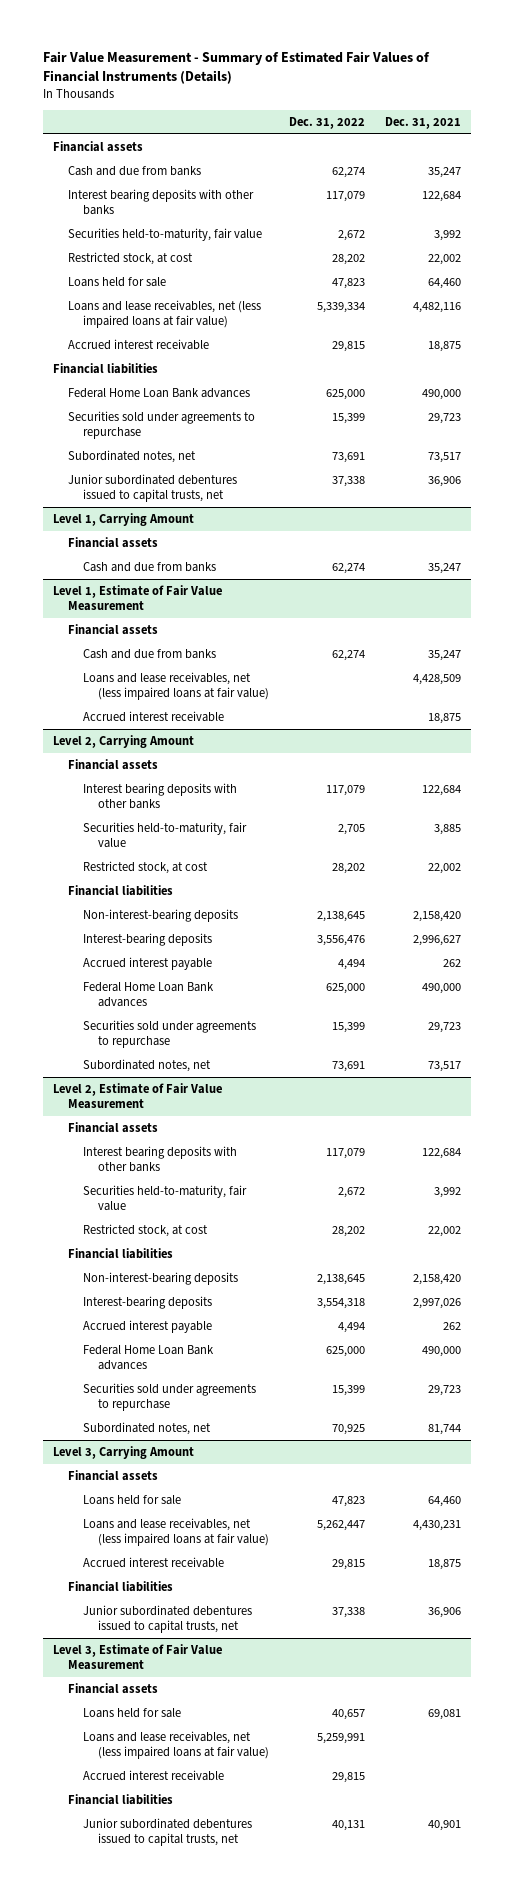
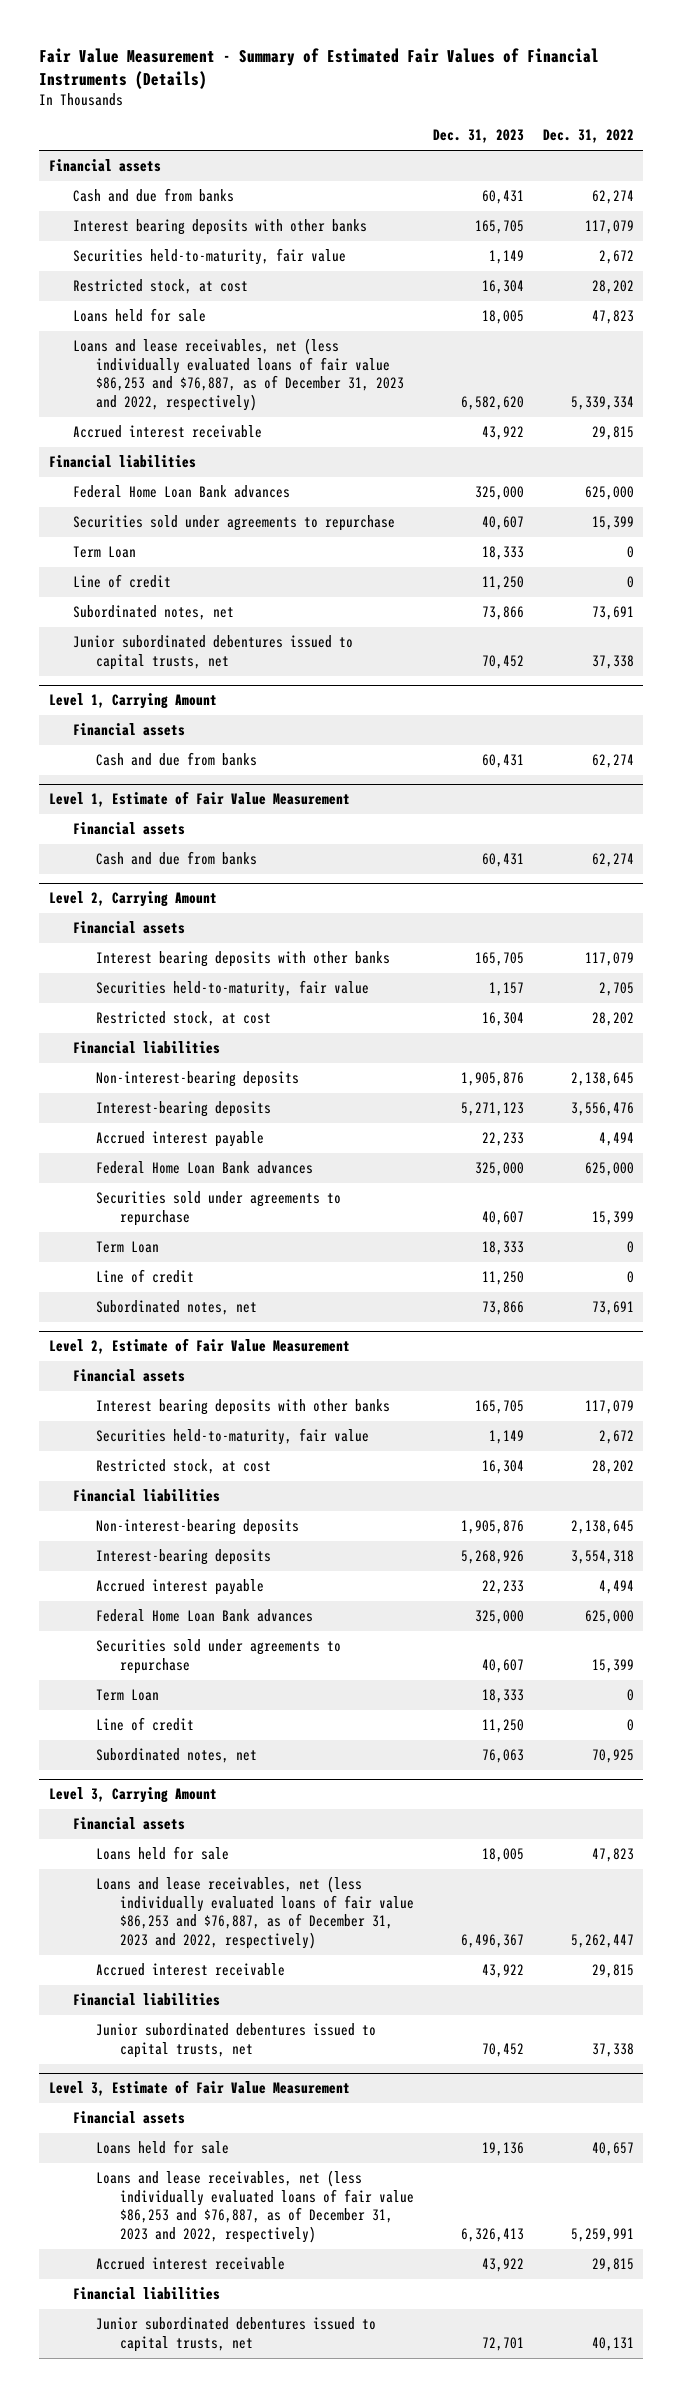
[385,117,462,130] Dec. 31, 2021 -> none
none -> [432,129,524,144] Dec. 31, 2023
[67,299,261,329] Loans and lease receivables, net (less impaired loans at fair value) -> [72,338,405,411] Loans and lease receivables, net (less individually evaluated loans of fair value $86,253 and $76,887, as of December 31, 2023 and 2022, respectively)
none -> [72,546,136,559] Term Loan
none -> [72,574,171,589] Line of credit
[83,671,270,701] Loans and lease receivables, net (less impaired loans at fair value) -> none
[83,710,225,722] Accrued interest receivable -> none
none -> [96,1241,160,1254] Term Loan
none -> [96,1269,195,1284] Line of credit
none -> [96,1689,160,1702] Term Loan
none -> [96,1717,195,1732] Line of credit
[83,1517,270,1547] Loans and lease receivables, net (less impaired loans at fair value) -> [96,1876,414,1949] Loans and lease receivables, net (less individually evaluated loans of fair value $86,253 and $76,887, as of December 31, 2023 and 2022, respectively)
[83,1730,270,1760] Loans and lease receivables, net (less impaired loans at fair value) -> [96,2170,414,2243] Loans and lease receivables, net (less individually evaluated loans of fair value $86,253 and $76,887, as of December 31, 2023 and 2022, respectively)

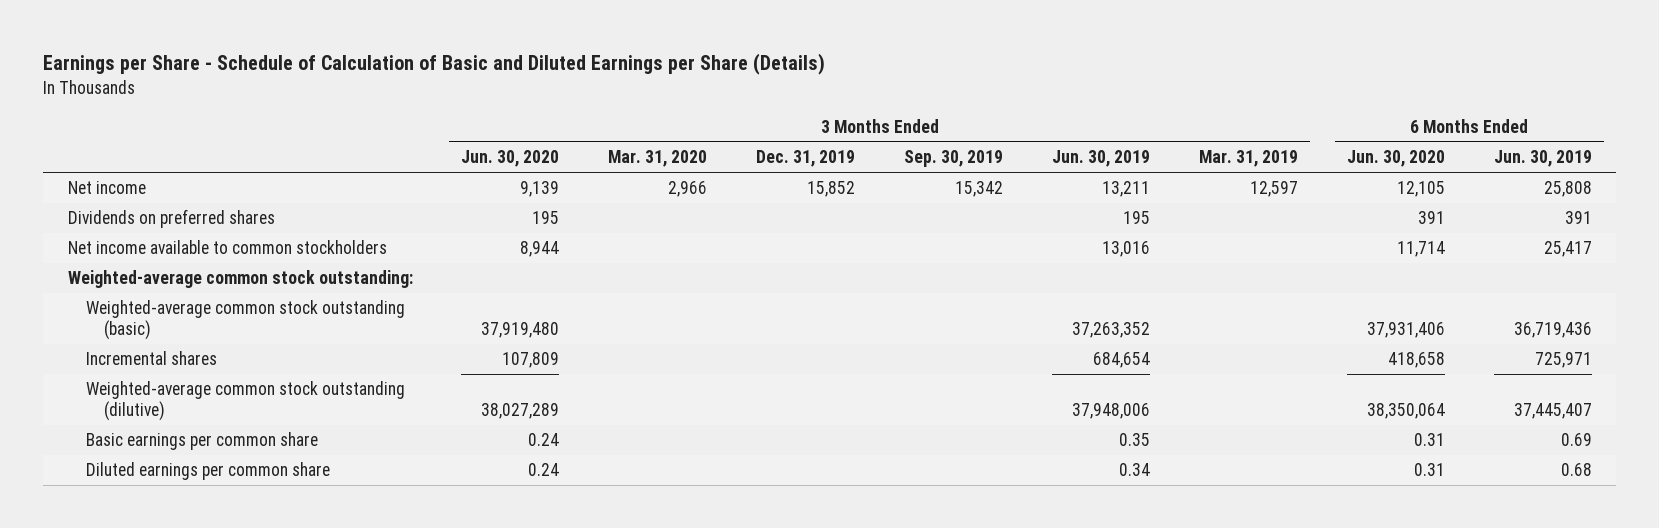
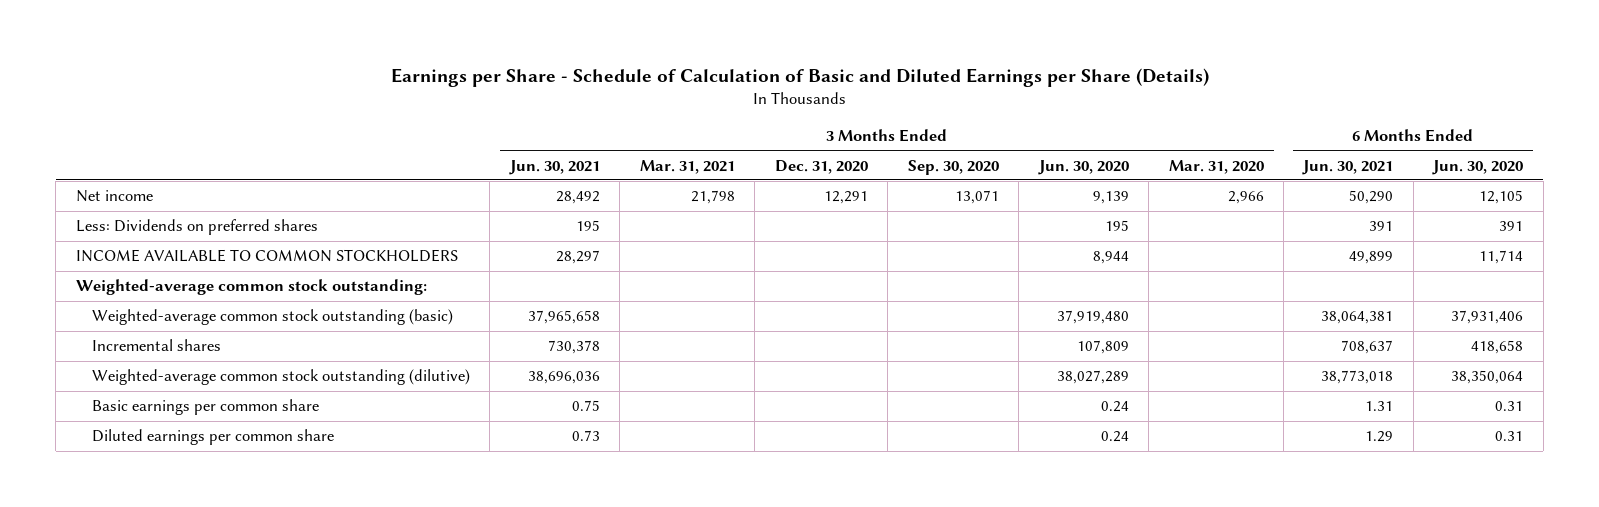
[756,150,856,168] Dec. 31, 2019 -> none
[904,150,1004,168] Sep. 30, 2019 -> none
[1052,150,1151,168] Jun. 30, 2019 -> none
[1198,150,1298,168] Mar. 31, 2019 -> none
[1493,150,1592,168] Jun. 30, 2019 -> none
none -> [508,159,600,175] Jun. 30, 2021
none -> [639,159,735,174] Mar. 31, 2021
none -> [774,159,868,174] Dec. 31, 2020
none -> [907,159,999,175] Sep. 30, 2020
none -> [1302,159,1394,175] Jun. 30, 2021
[67,209,275,229] Dividends on preferred shares -> [75,219,318,236] Less: Dividends on preferred shares
[67,240,387,255] Net income available to common stockholders -> [75,249,458,263] INCOME AVAILABLE TO COMMON STOCKHOLDERS

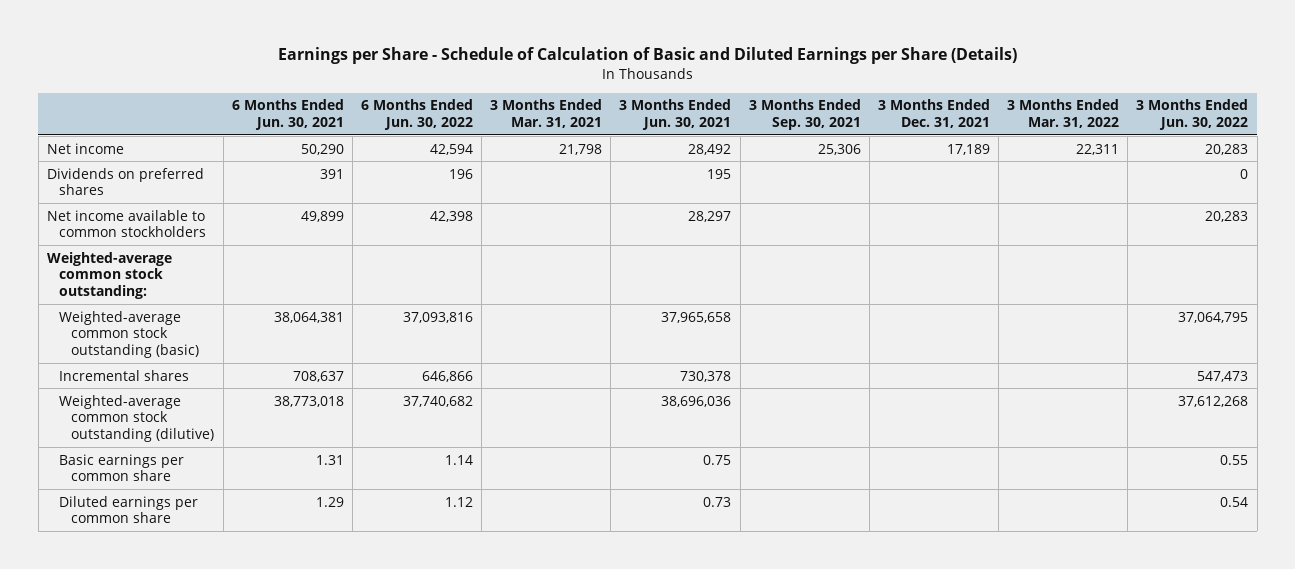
[774,159,868,174] Dec. 31, 2020 -> none
[907,159,999,175] Sep. 30, 2020 -> none
[1037,159,1129,175] Jun. 30, 2020 -> none
[1168,159,1264,174] Mar. 31, 2020 -> none
[1432,159,1524,175] Jun. 30, 2020 -> none
none -> [360,99,473,130] 6 Months Ended Jun. 30, 2022
none -> [748,99,861,130] 3 Months Ended Sep. 30, 2021
none -> [877,99,990,128] 3 Months Ended Dec. 31, 2021
none -> [1007,99,1120,128] 3 Months Ended Mar. 31, 2022
none -> [1136,99,1249,130] 3 Months Ended Jun. 30, 2022
[75,219,318,236] Less: Dividends on preferred shares -> [46,167,204,196] Dividends on preferred shares
[75,249,458,263] INCOME AVAILABLE TO COMMON STOCKHOLDERS -> [46,209,207,238] Net income available to common stockholders

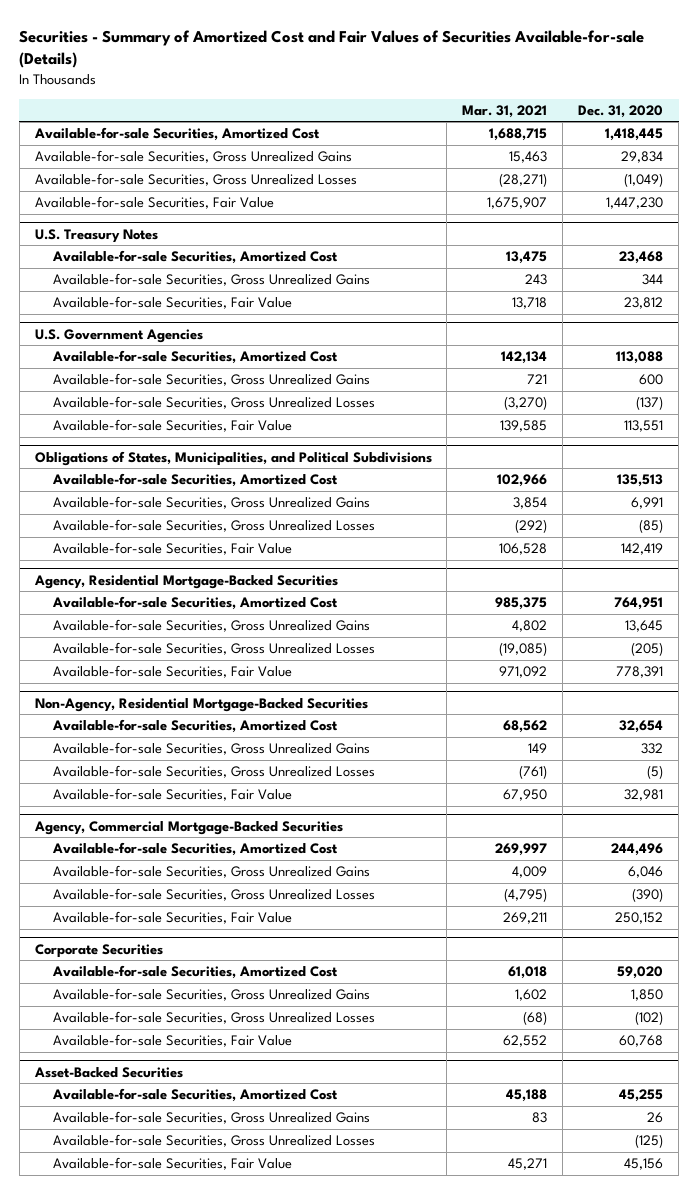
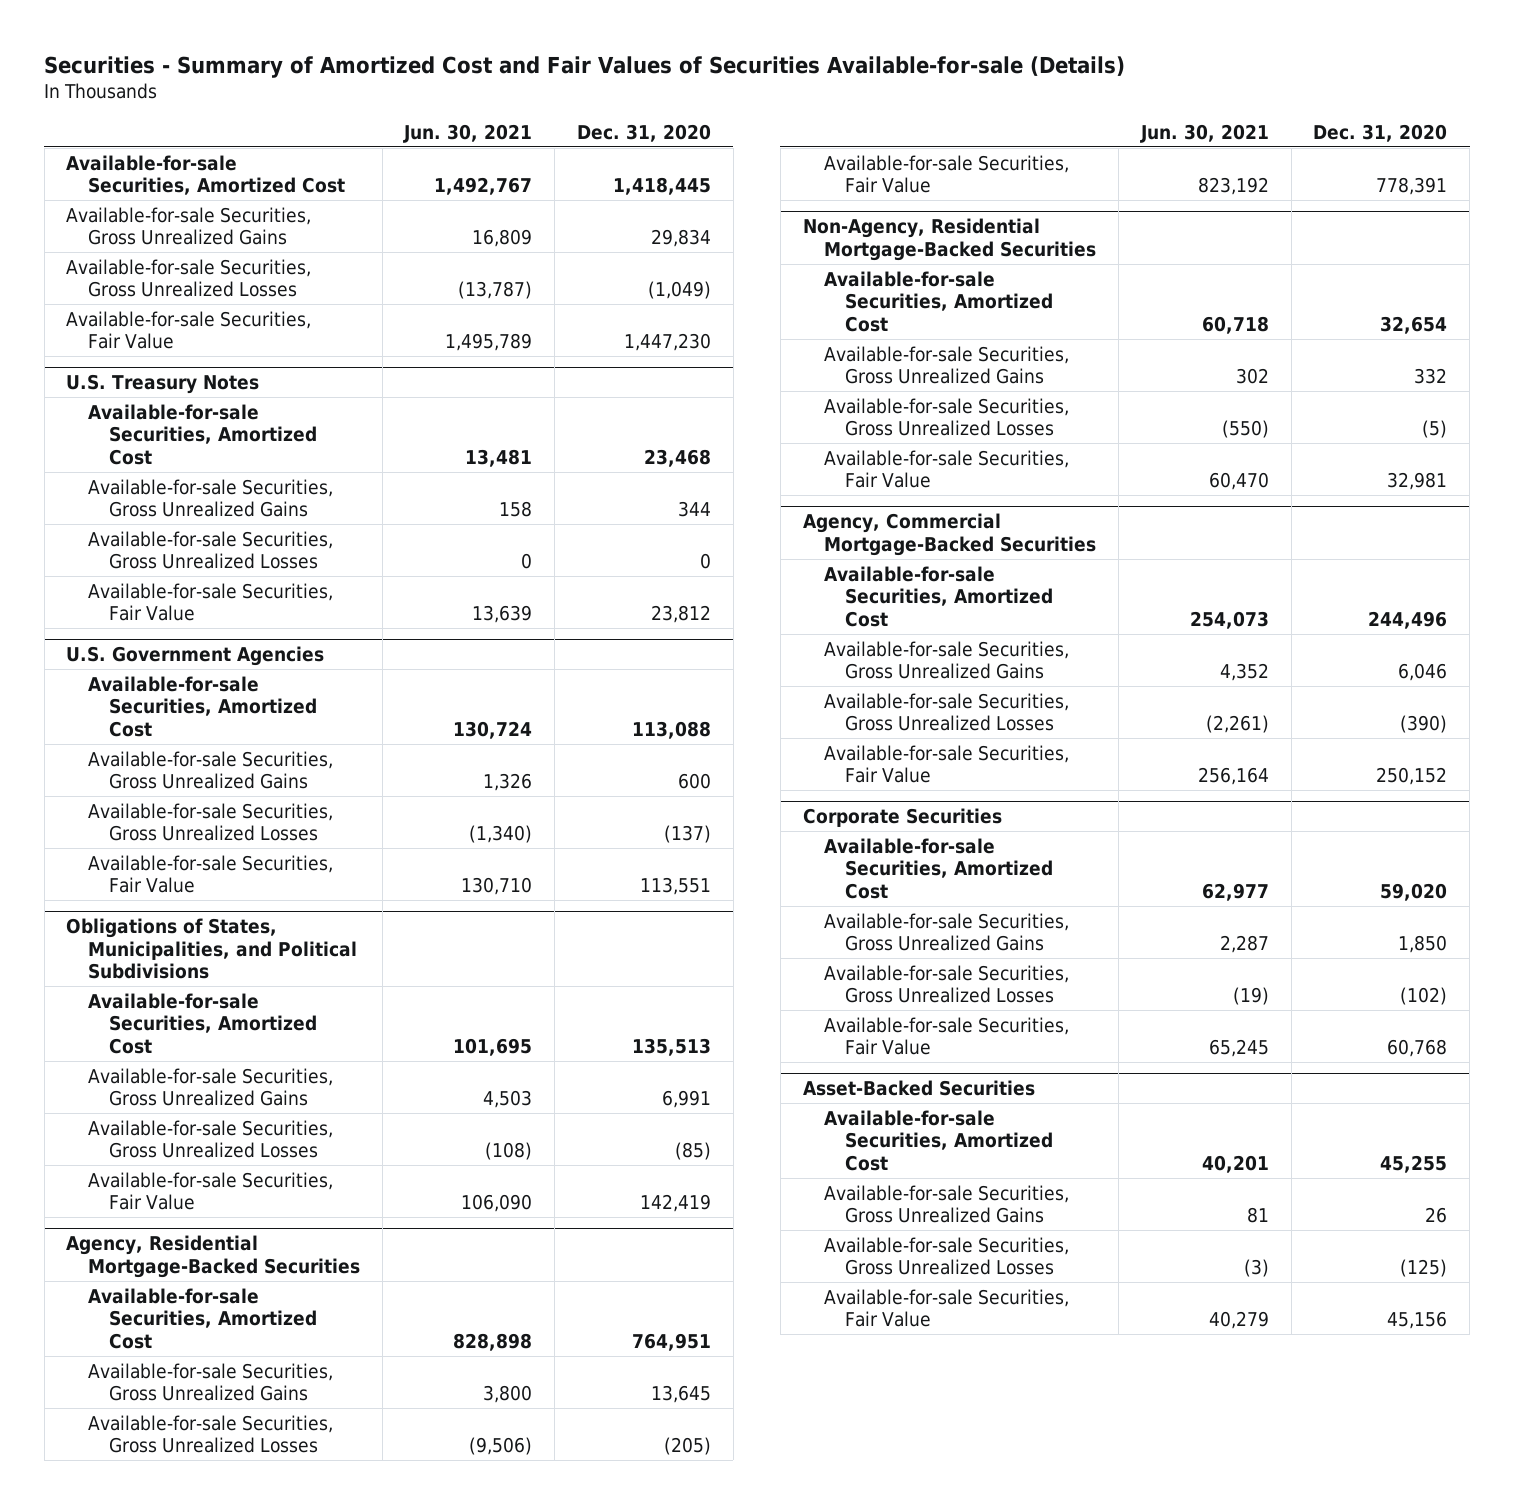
[462,104,548,118] Mar. 31, 2021 -> none
none -> [403,123,533,143] Jun. 30, 2021
none -> [87,530,333,570] Available-for-sale Securities, Gross Unrealized Losses

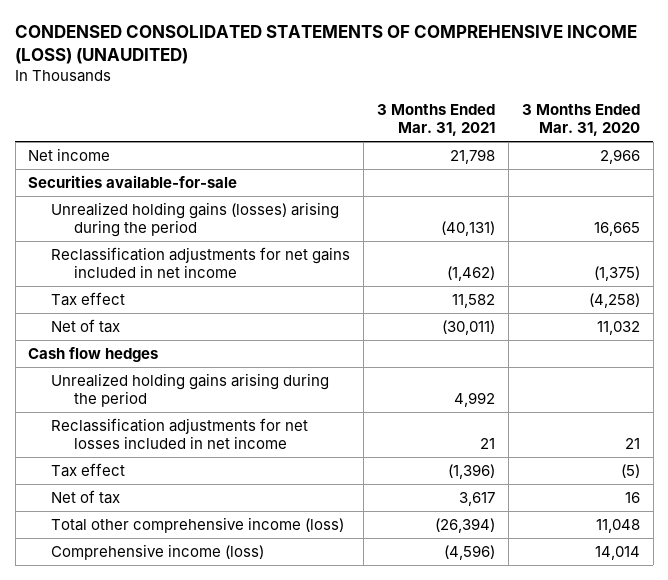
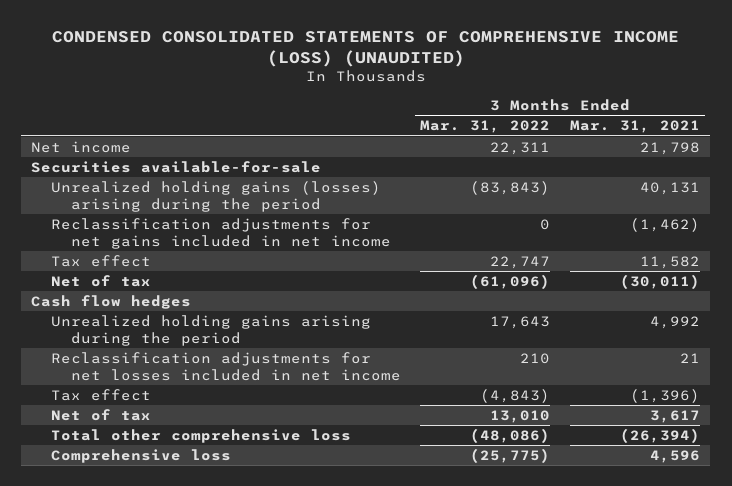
[521,103,640,137] 3 Months Ended Mar. 31, 2020 -> none
none -> [420,120,551,134] Mar. 31, 2022
[440,221,495,237] (40,131) -> [640,181,701,195] 40,131
[51,516,345,533] Total other comprehensive income (loss) -> [51,428,352,443] Total other comprehensive loss
[51,543,265,560] Comprehensive income (loss) -> [51,448,232,463] Comprehensive loss
[443,544,495,560] (4,596) -> [650,449,701,463] 4,596

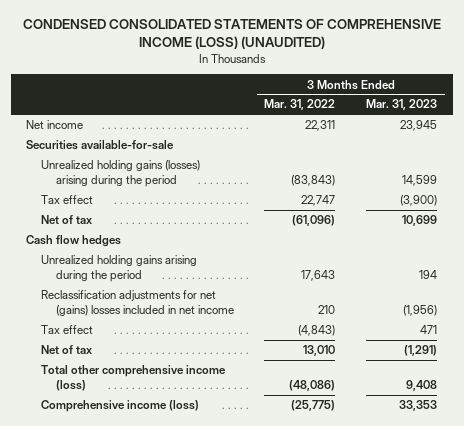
[570,120,701,134] Mar. 31, 2021 -> none
none -> [366,99,438,111] Mar. 31, 2023
[51,217,391,249] Reclassification adjustments for net gains included in net income -> none
[51,351,401,381] Reclassification adjustments for net losses included in net income -> [40,290,234,316] Reclassification adjustments for net (gains) losses included in net income
[51,428,352,443] Total other comprehensive loss -> [40,365,226,391] Total other comprehensive income (loss)
[51,448,232,463] Comprehensive loss -> [40,400,199,413] Comprehensive income (loss)

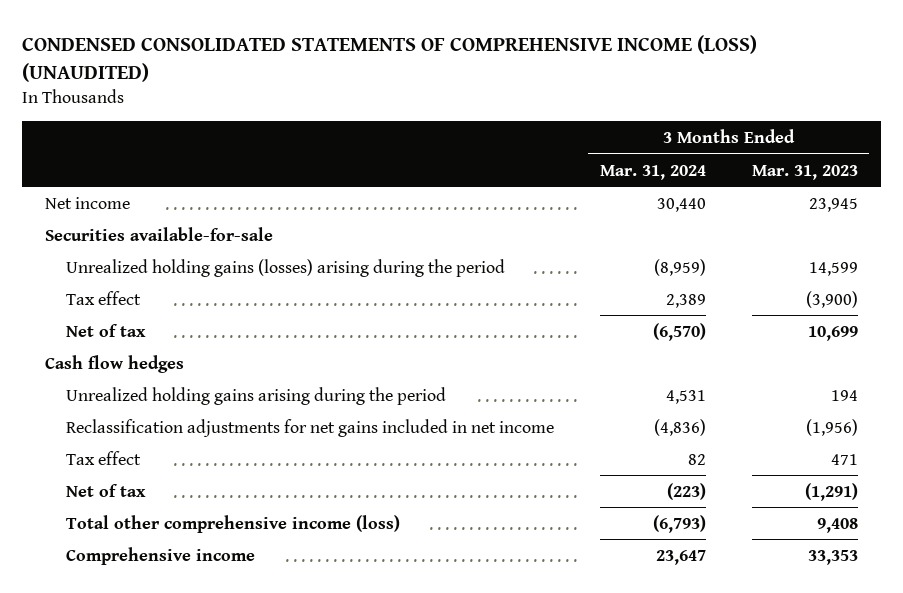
[264,99,336,111] Mar. 31, 2022 -> none
none -> [599,164,706,180] Mar. 31, 2024
[40,290,234,316] Reclassification adjustments for net (gains) losses included in net income -> [65,418,554,437] Reclassification adjustments for net gains included in net income
[40,400,199,413] Comprehensive income (loss) -> [65,546,255,565] Comprehensive income

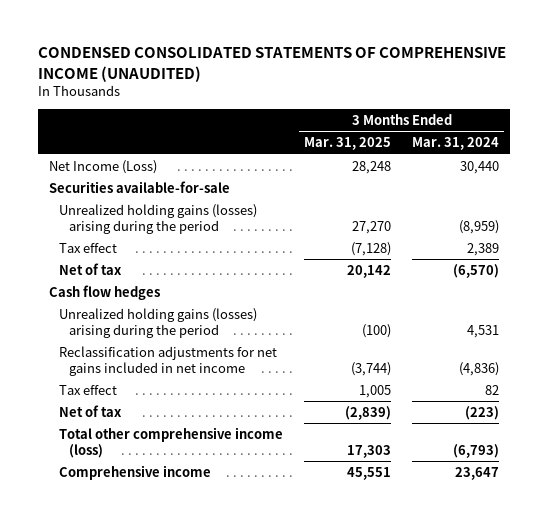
[22,34,758,82] CONDENSED CONSOLIDATED STATEMENTS OF COMPREHENSIVE INCOME (LOSS) (UNAUDITED) -> [38,47,507,82] CONDENSED CONSOLIDATED STATEMENTS OF COMPREHENSIVE INCOME (UNAUDITED)
[751,164,858,180] Mar. 31, 2023 -> none
none -> [303,137,391,151] Mar. 31, 2025
[45,196,131,209] Net income -> [48,159,157,174] Net Income (Loss)
[65,386,446,405] Unrealized holding gains arising during the period -> [58,307,257,339] Unrealized holding gains (losses) arising during the period

